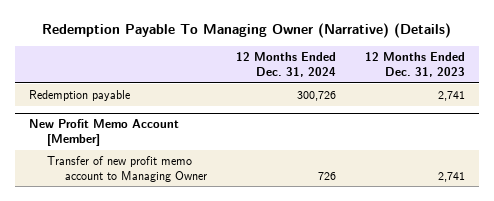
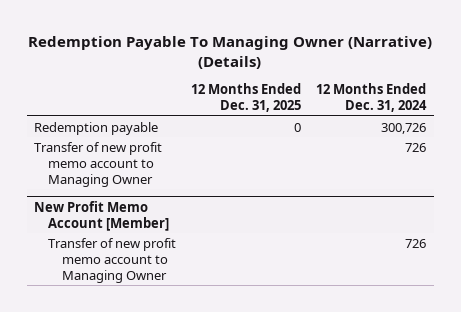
[364,52,465,77] 12 Months Ended Dec. 31, 2023 -> none
none -> [191,83,302,113] 12 Months Ended Dec. 31, 2025
none -> [34,141,163,187] Transfer of new profit memo account to Managing Owner

